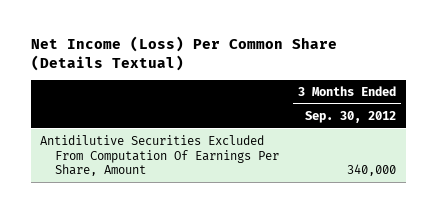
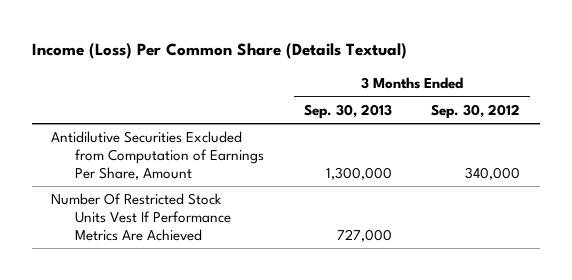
[30,36,337,71] Net Income (Loss) Per Common Share (Details Textual) -> [31,42,407,59] Income (Loss) Per Common Share (Details Textual)
none -> [303,103,392,119] Sep. 30, 2013
[40,135,279,177] Antidilutive Securities Excluded From Computation Of Earnings Per Share, Amount -> [51,131,265,180] Antidilutive Securities Excluded from Computation of Earnings Per Share, Amount
none -> [51,193,232,241] Number Of Restricted Stock Units Vest If Performance Metrics Are Achieved

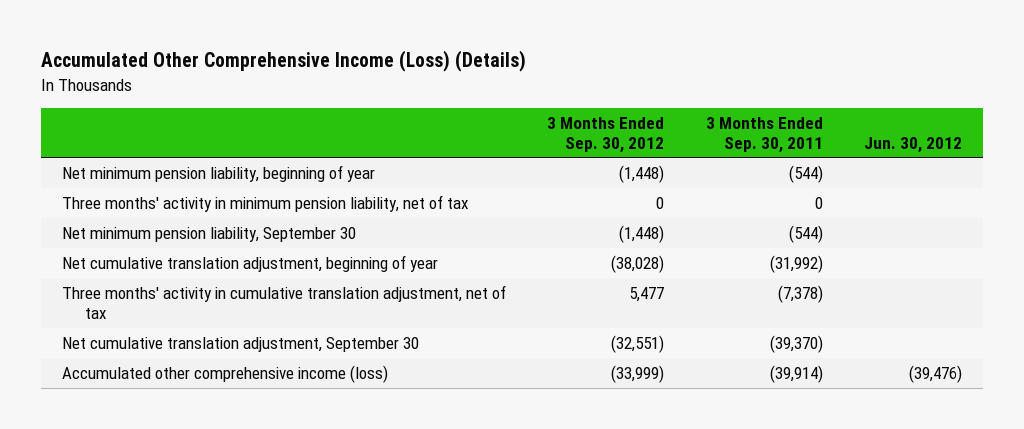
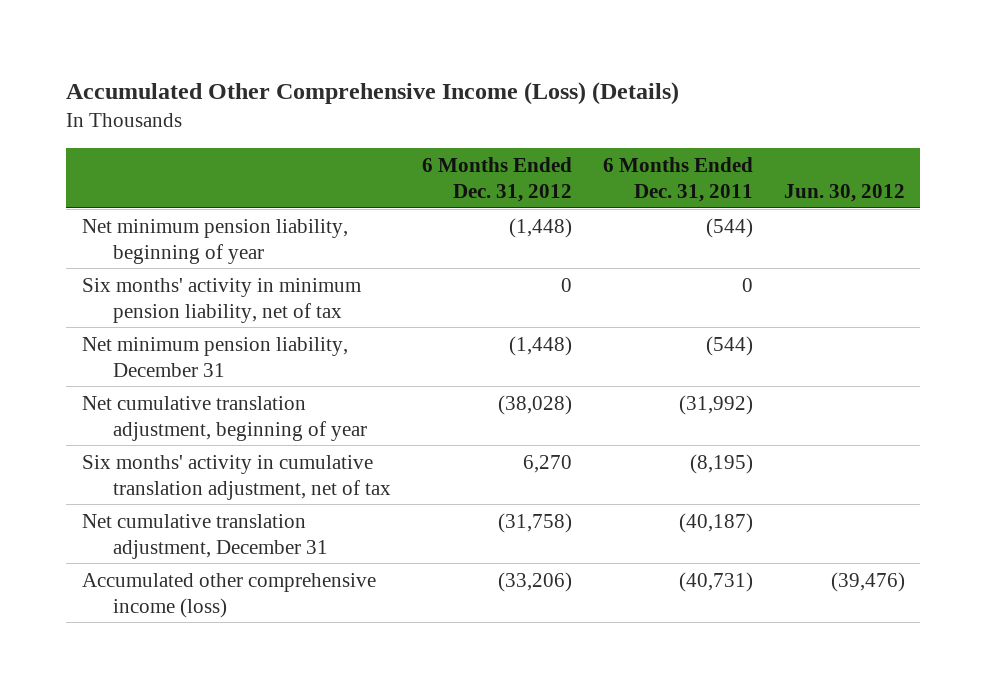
[547,116,665,153] 3 Months Ended Sep. 30, 2012 -> none
[705,116,823,153] 3 Months Ended Sep. 30, 2011 -> none
none -> [421,156,572,202] 6 Months Ended Dec. 31, 2012
none -> [602,156,753,202] 6 Months Ended Dec. 31, 2011
[61,194,468,212] Three months' activity in minimum pension liability, net of tax -> [81,277,361,323] Six months' activity in minimum pension liability, net of tax
[61,226,356,242] Net minimum pension liability, September 30 -> [81,336,348,377] Net minimum pension liability, December 31
[61,284,506,319] Three months' activity in cumulative translation adjustment, net of tax -> [81,454,391,500] Six months' activity in cumulative translation adjustment, net of tax
[61,336,419,352] Net cumulative translation adjustment, September 30 -> [81,513,328,559] Net cumulative translation adjustment, December 31

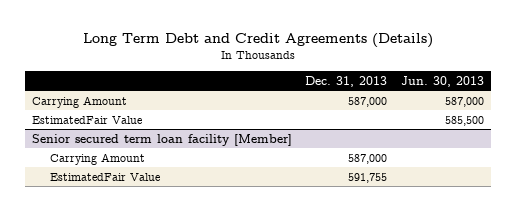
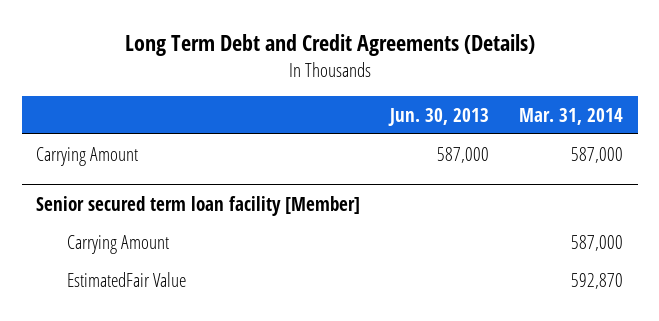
[305,75,388,87] Dec. 31, 2013 -> none
none -> [518,107,623,125] Mar. 31, 2014
[31,115,142,124] EstimatedFair Value -> none

